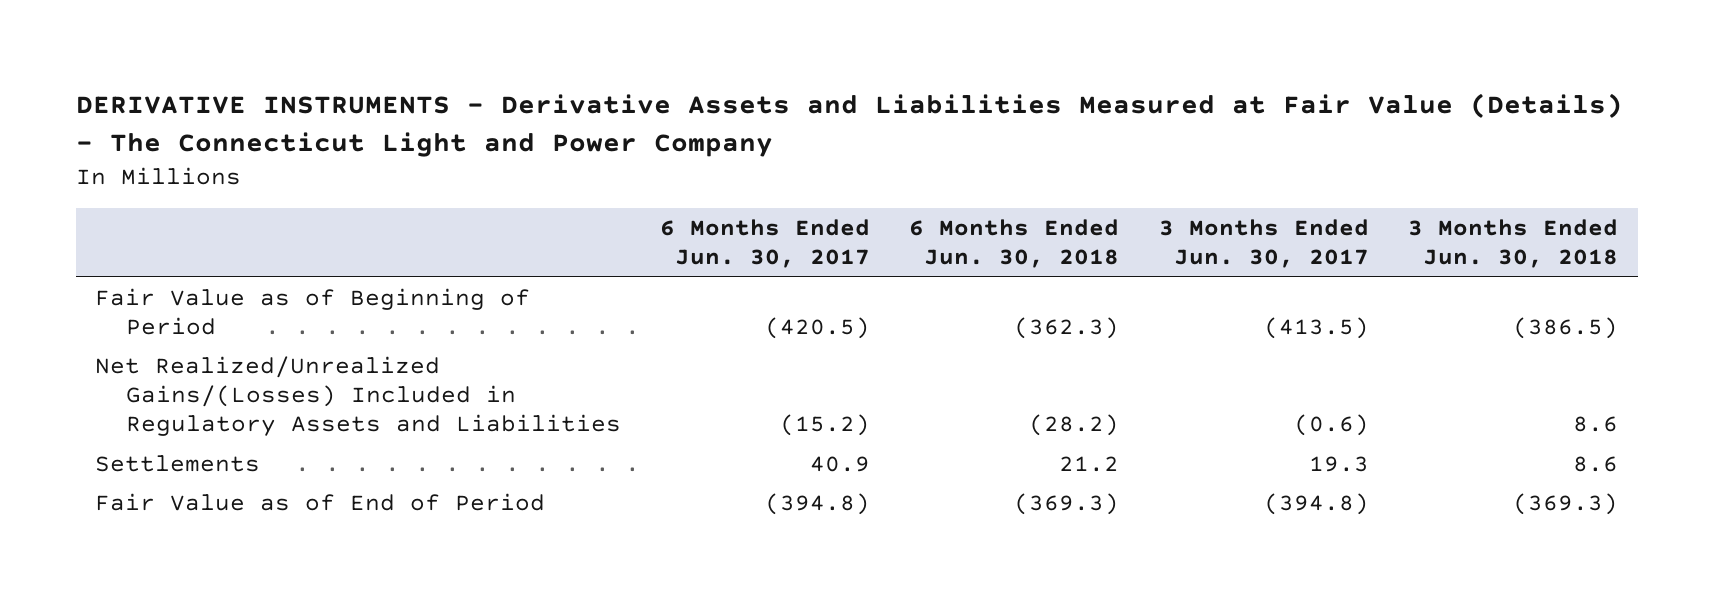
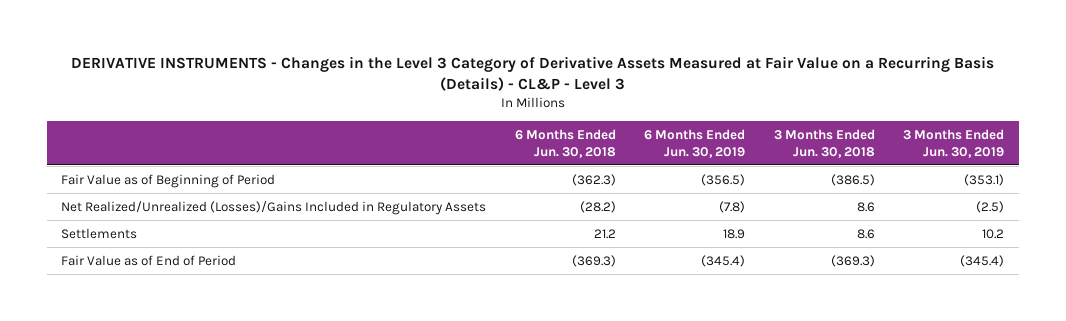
[75,93,1623,158] DERIVATIVE INSTRUMENTS - Derivative Assets and Liabilities Measured at Fair Value (Details) - The Connecticut Light and Power Company -> [70,56,994,92] DERIVATIVE INSTRUMENTS - Changes in the Level 3 Category of Derivative Assets Measured at Fair Value on a Recurring Basis (Details) - CL&P - Level 3
[659,218,870,269] 6 Months Ended Jun. 30, 2017 -> none
[1158,218,1369,269] 3 Months Ended Jun. 30, 2017 -> none
none -> [644,128,746,158] 6 Months Ended Jun. 30, 2019
none -> [903,128,1005,158] 3 Months Ended Jun. 30, 2019
[95,355,621,437] Net Realized/Unrealized Gains/(Losses) Included in Regulatory Assets and Liabilities -> [61,200,487,215] Net Realized/Unrealized (Losses)/Gains Included in Regulatory Assets

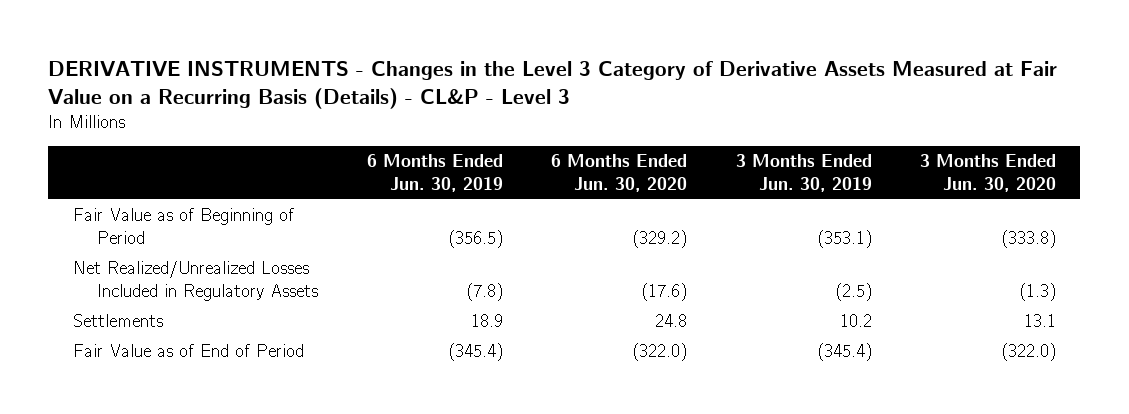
[514,128,616,158] 6 Months Ended Jun. 30, 2018 -> none
[773,128,875,158] 3 Months Ended Jun. 30, 2018 -> none
none -> [551,153,688,192] 6 Months Ended Jun. 30, 2020
none -> [920,153,1057,192] 3 Months Ended Jun. 30, 2020
[61,200,487,215] Net Realized/Unrealized (Losses)/Gains Included in Regulatory Assets -> [72,261,319,302] Net Realized/Unrealized Losses Included in Regulatory Assets

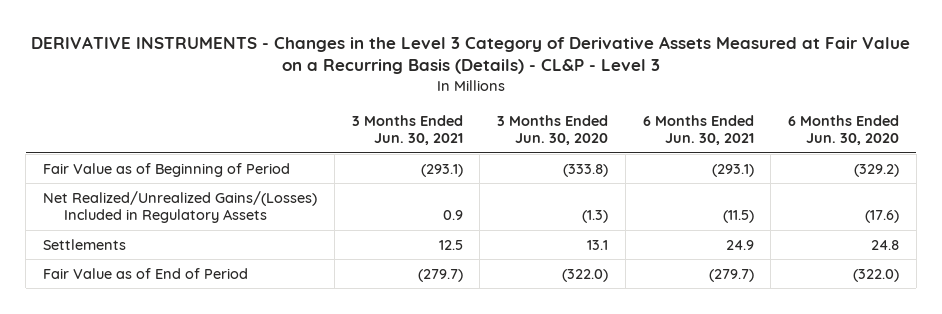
[366,153,503,192] 6 Months Ended Jun. 30, 2019 -> none
[735,153,872,192] 3 Months Ended Jun. 30, 2019 -> none
none -> [351,114,463,146] 3 Months Ended Jun. 30, 2021
none -> [642,114,754,146] 6 Months Ended Jun. 30, 2021
[72,261,319,302] Net Realized/Unrealized Losses Included in Regulatory Assets -> [43,190,318,224] Net Realized/Unrealized Gains/(Losses) Included in Regulatory Assets

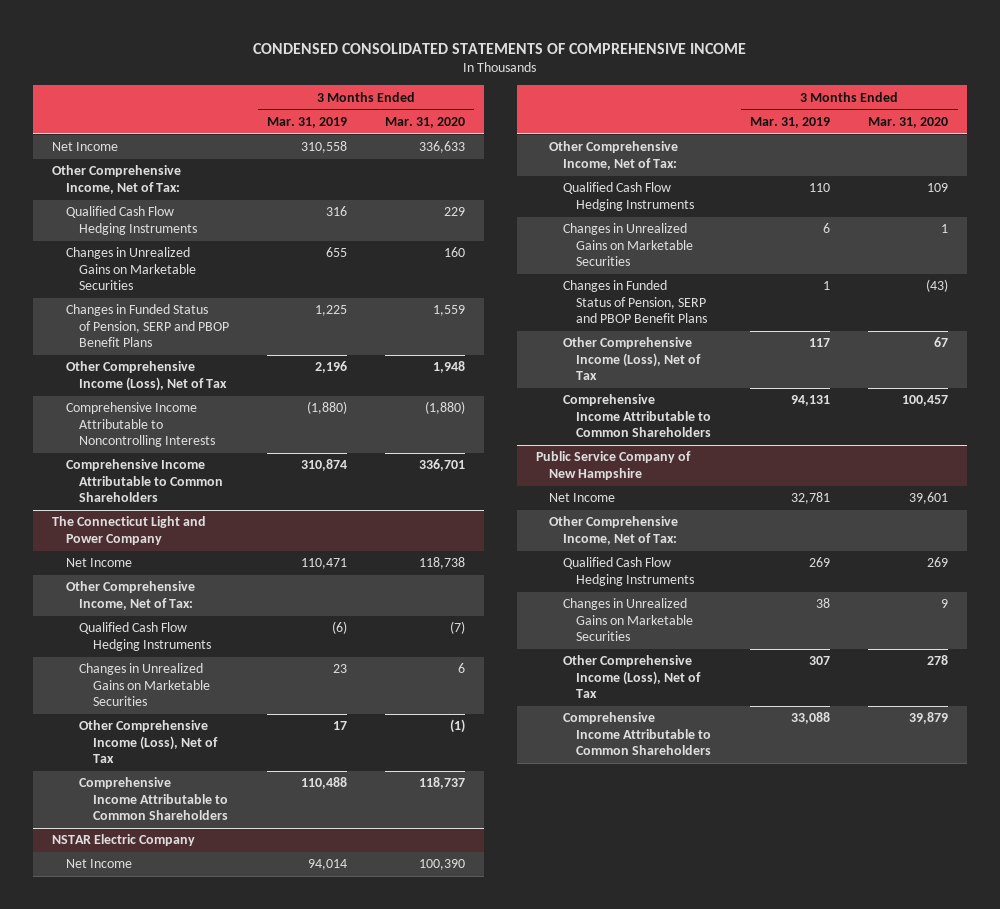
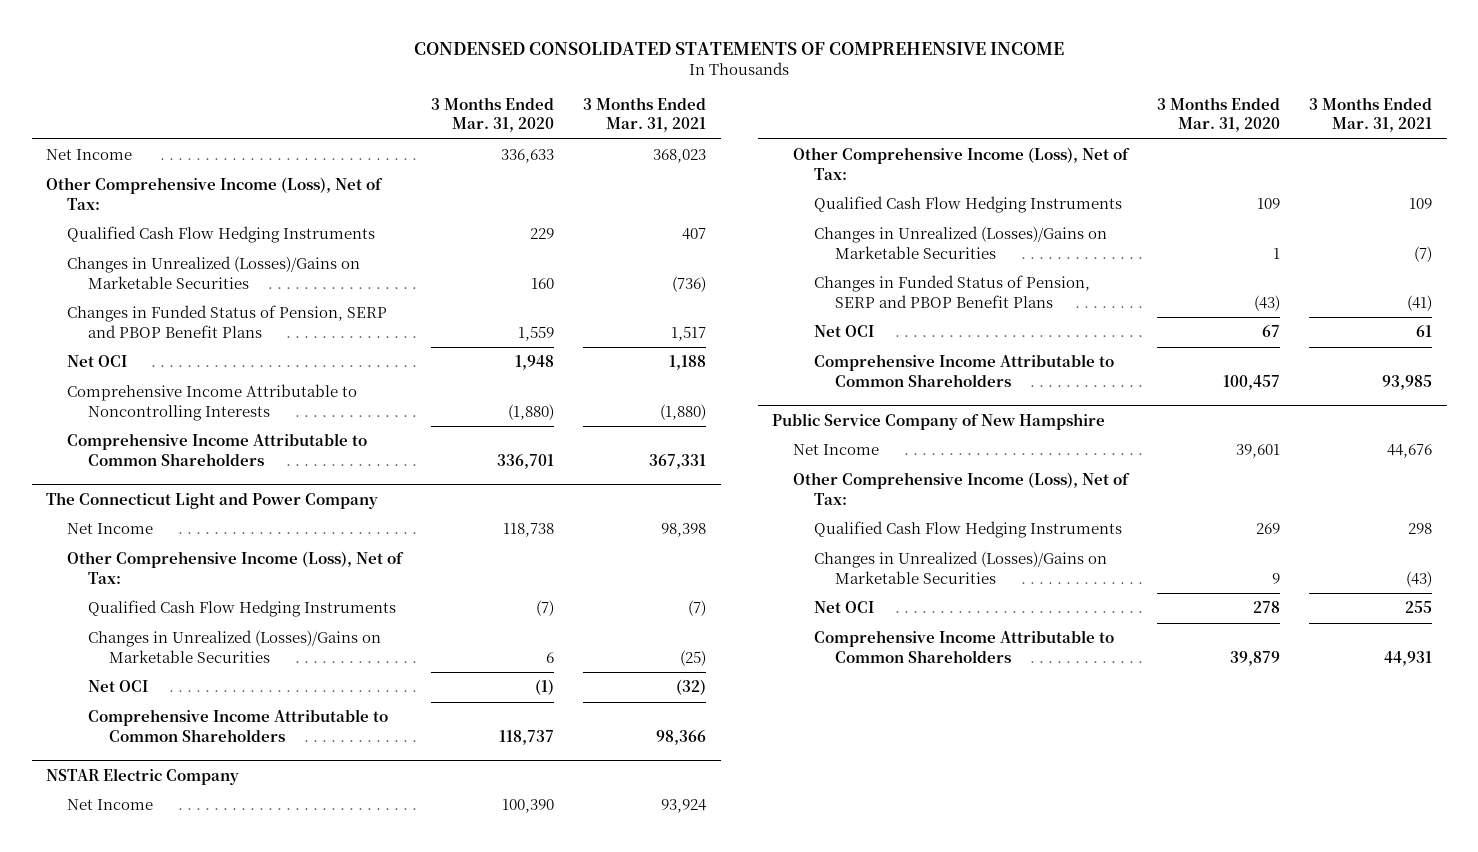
[266,116,347,128] Mar. 31, 2019 -> none
none -> [583,97,707,133] 3 Months Ended Mar. 31, 2021
[52,165,182,194] Other Comprehensive Income, Net of Tax: -> [46,177,384,210] Other Comprehensive Income (Loss), Net of Tax:
[65,247,197,291] Changes in Unrealized Gains on Marketable Securities -> [67,256,361,289] Changes in Unrealized (Losses)/Gains on Marketable Securities
[65,361,228,391] Other Comprehensive Income (Loss), Net of Tax -> [67,355,128,368] Net OCI
[65,581,195,610] Other Comprehensive Income, Net of Tax: -> [67,551,405,584] Other Comprehensive Income (Loss), Net of Tax:
[79,663,210,707] Changes in Unrealized Gains on Marketable Securities -> [87,630,381,663] Changes in Unrealized (Losses)/Gains on Marketable Securities
[79,720,218,764] Other Comprehensive Income (Loss), Net of Tax -> [87,680,148,693] Net OCI
[549,141,679,170] Other Comprehensive Income, Net of Tax: -> [793,147,1131,180] Other Comprehensive Income (Loss), Net of Tax:
[562,223,694,267] Changes in Unrealized Gains on Marketable Securities -> [813,226,1107,259] Changes in Unrealized (Losses)/Gains on Marketable Securities
[562,337,702,381] Other Comprehensive Income (Loss), Net of Tax -> [813,325,874,338] Net OCI
[549,516,679,545] Other Comprehensive Income, Net of Tax: -> [793,472,1131,505] Other Comprehensive Income (Loss), Net of Tax:
[562,598,694,642] Changes in Unrealized Gains on Marketable Securities -> [813,551,1107,584] Changes in Unrealized (Losses)/Gains on Marketable Securities
[562,655,702,699] Other Comprehensive Income (Loss), Net of Tax -> [813,601,874,614] Net OCI

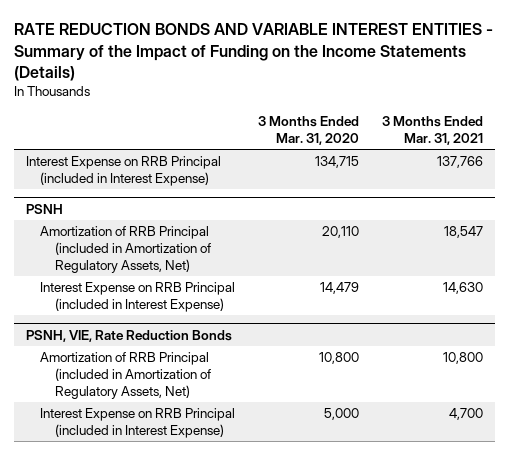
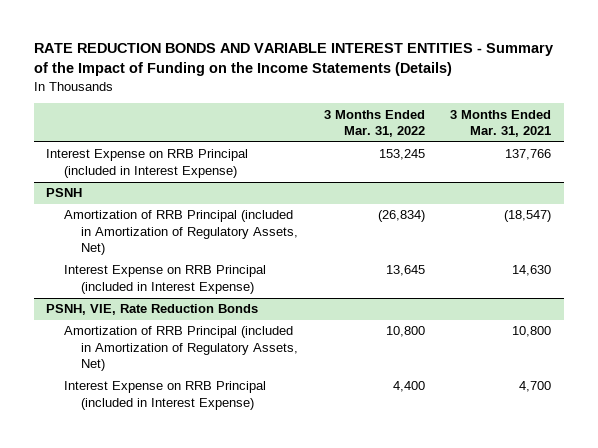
[258,116,360,146] 3 Months Ended Mar. 31, 2020 -> none
none -> [323,109,425,138] 3 Months Ended Mar. 31, 2022
[444,226,484,239] 18,547 -> [504,210,552,223] (18,547)

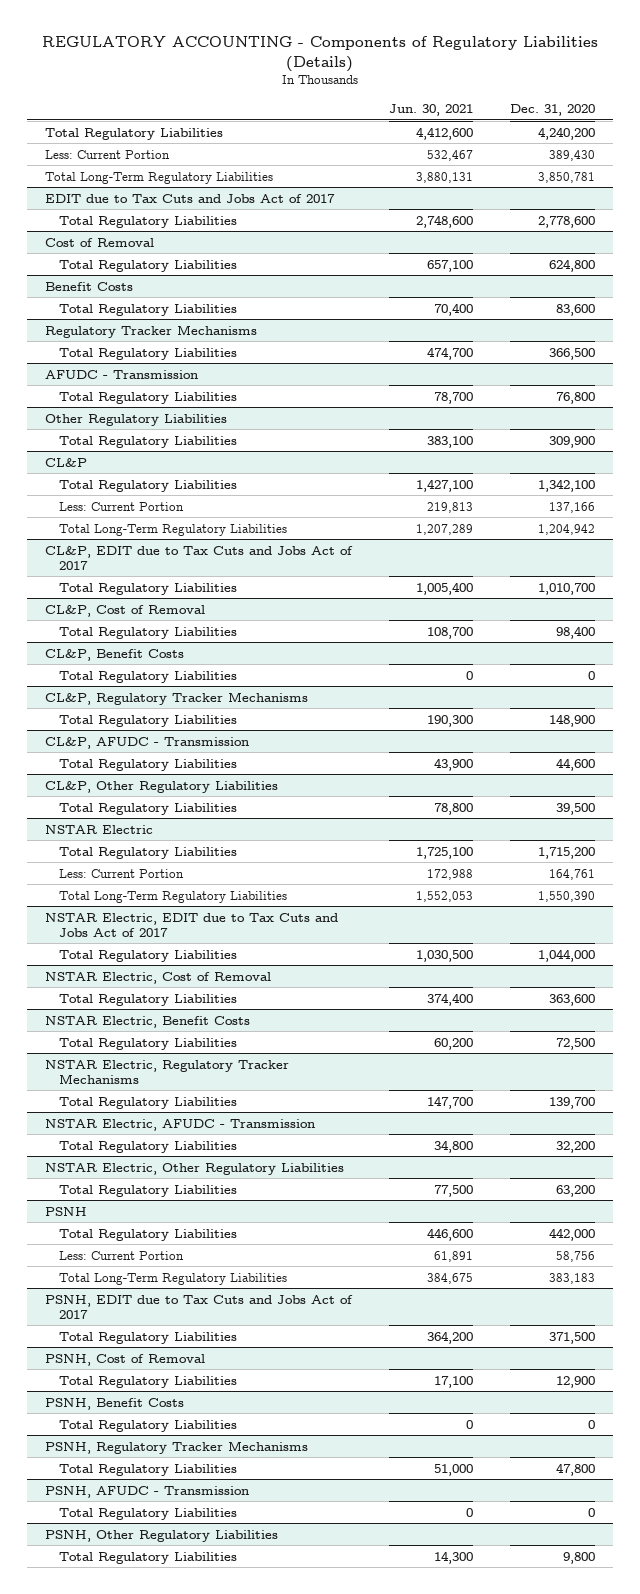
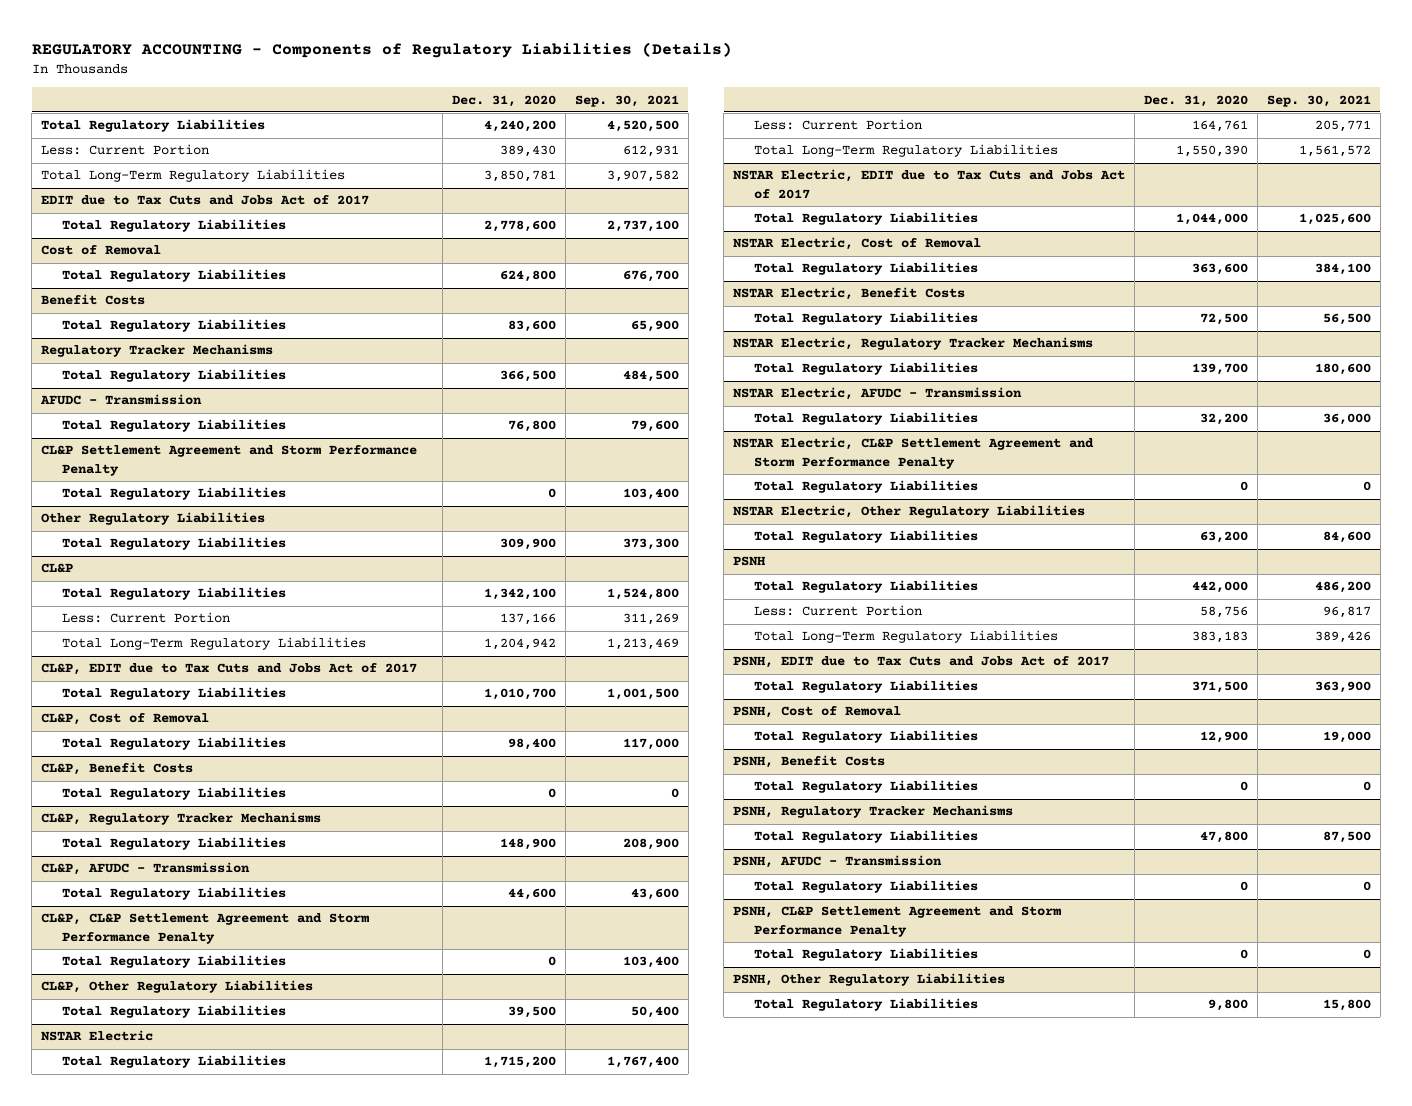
[388,103,473,116] Jun. 30, 2021 -> none
none -> [574,94,679,107] Sep. 30, 2021
none -> [41,445,418,476] CL&P Settlement Agreement and Storm Performance Penalty
none -> [62,487,287,501] Total Regulatory Liabilities
none -> [41,913,370,944] CL&P, CL&P Settlement Agreement and Storm Performance Penalty
none -> [62,955,287,969] Total Regulatory Liabilities
none -> [733,437,1095,469] NSTAR Electric, CL&P Settlement Agreement and Storm Performance Penalty
none -> [754,480,979,494] Total Regulatory Liabilities
none -> [733,906,1062,937] PSNH, CL&P Settlement Agreement and Storm Performance Penalty
none -> [754,948,979,962] Total Regulatory Liabilities

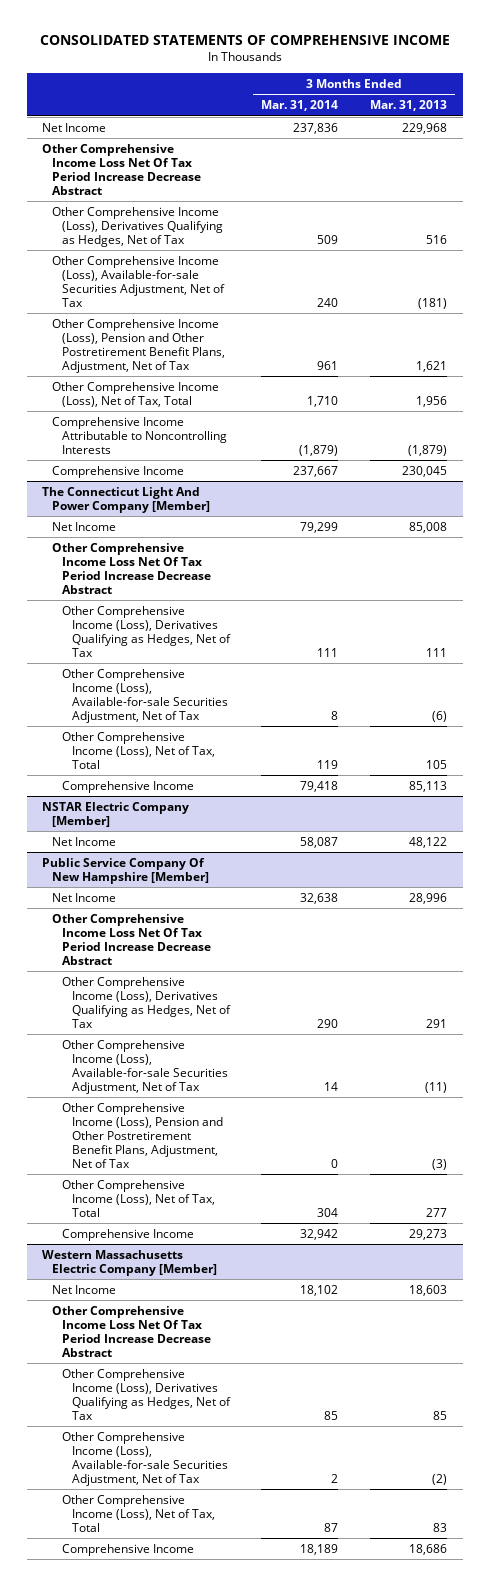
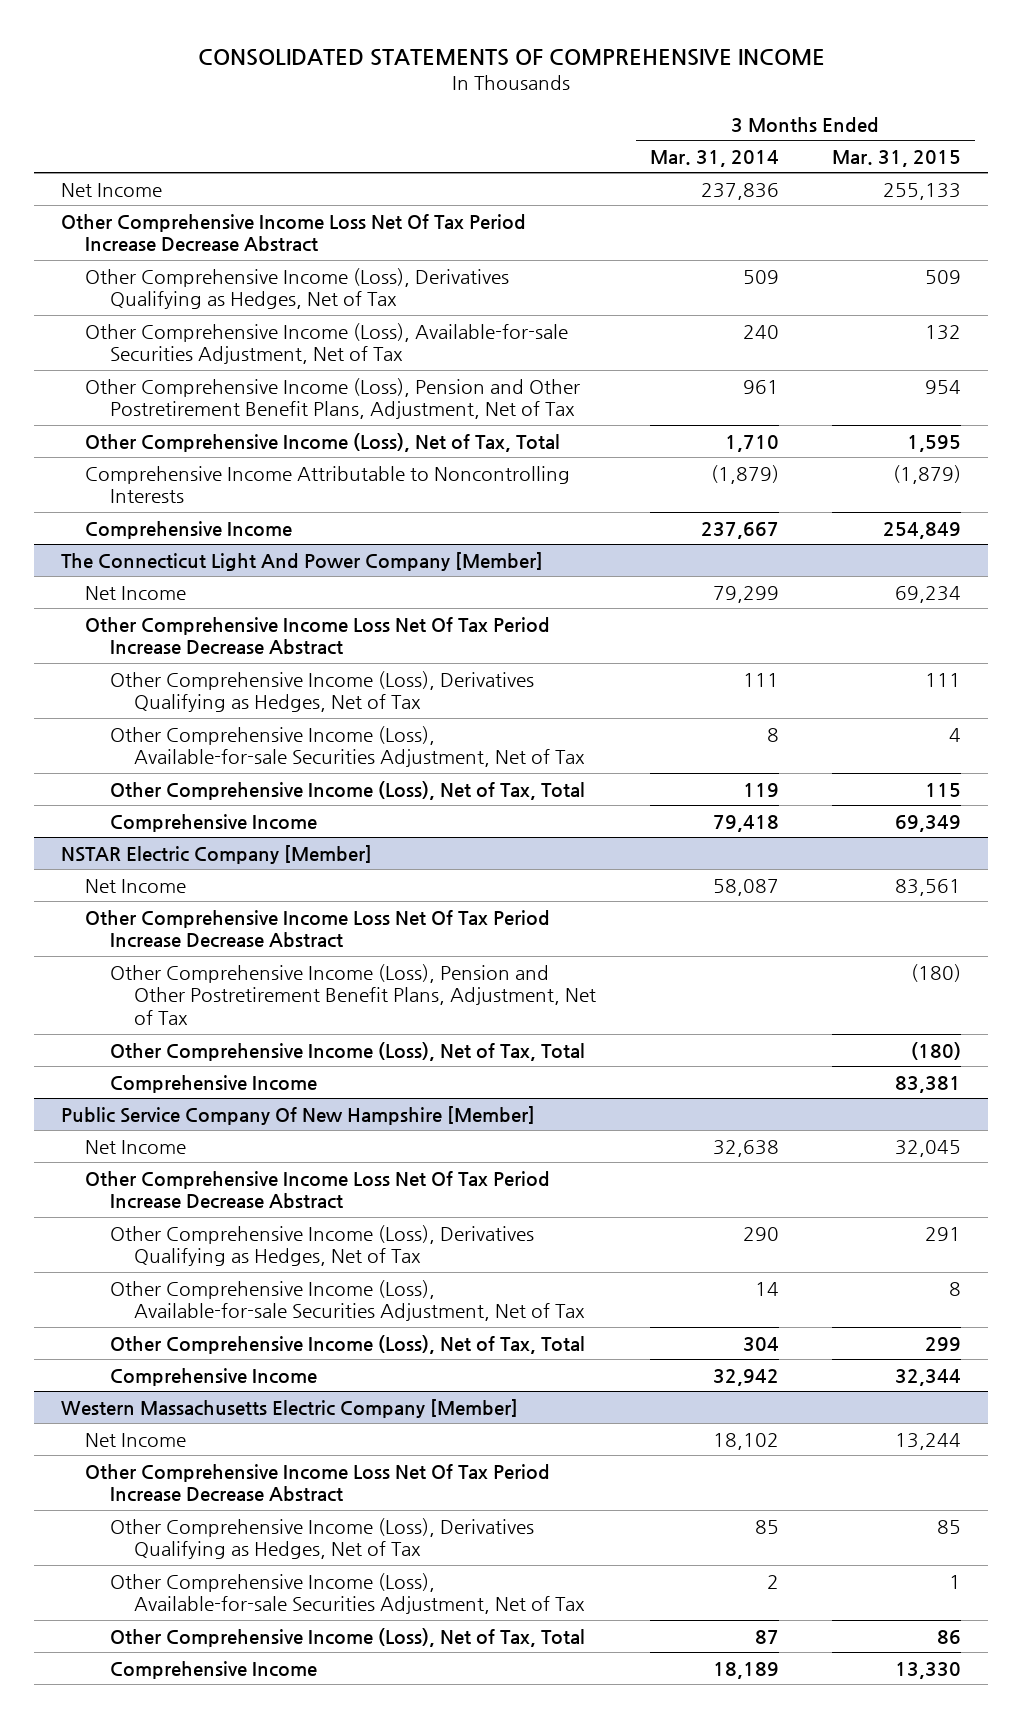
[369,100,447,112] Mar. 31, 2013 -> none
none -> [832,149,962,167] Mar. 31, 2015
none -> [85,909,551,949] Other Comprehensive Income Loss Net Of Tax Period Increase Decrease Abstract
none -> [109,963,597,1026] Other Comprehensive Income (Loss), Pension and Other Postretirement Benefit Plans, Adjustment, Net of Tax
none -> [109,1041,585,1061] Other Comprehensive Income (Loss), Net of Tax, Total
none -> [109,1074,317,1093] Comprehensive Income
[61,1102,223,1168] Other Comprehensive Income (Loss), Pension and Other Postretirement Benefit Plans, Adjustment, Net of Tax -> none

